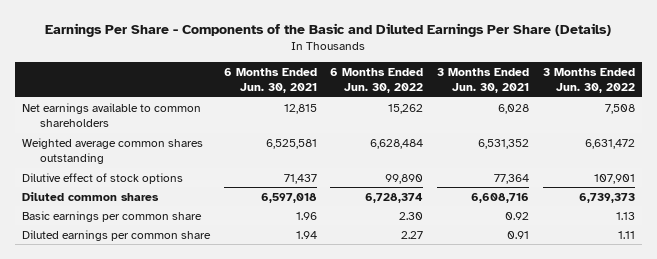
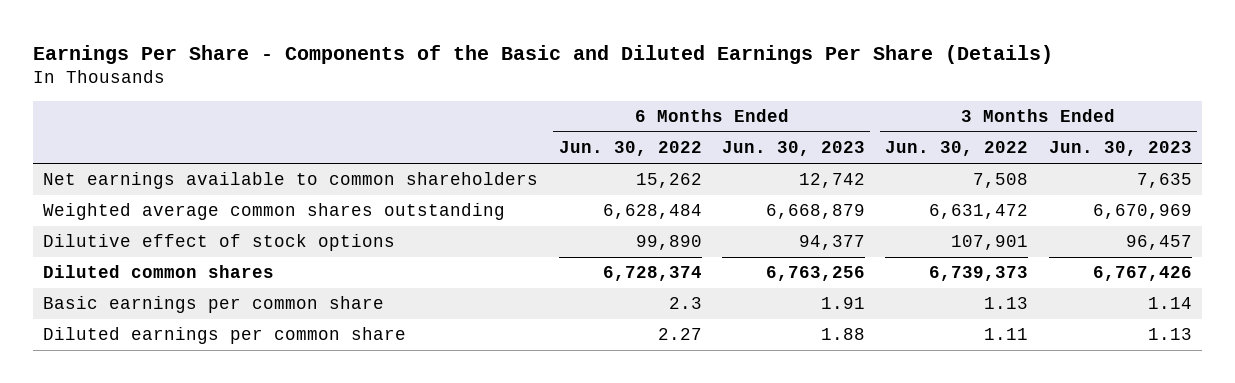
[223,67,317,94] 6 Months Ended Jun. 30, 2021 -> none
[437,67,530,94] 3 Months Ended Jun. 30, 2021 -> none
none -> [721,141,865,157] Jun. 30, 2023
none -> [1048,141,1192,157] Jun. 30, 2023
[399,211,424,220] 2.30 -> [668,297,702,310] 2.3

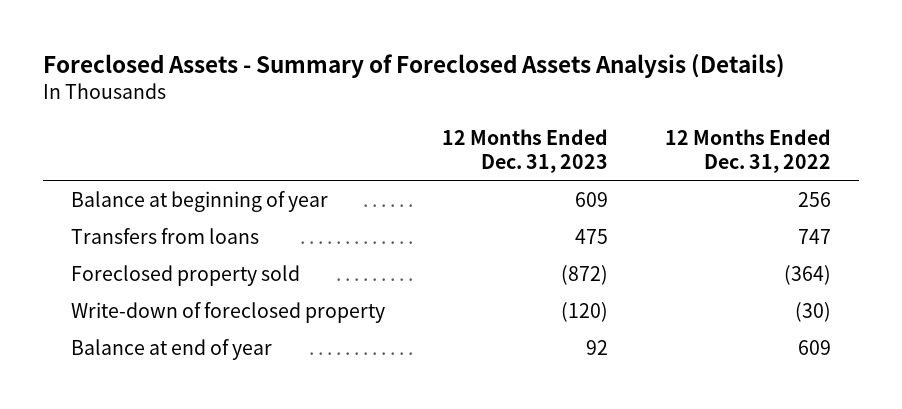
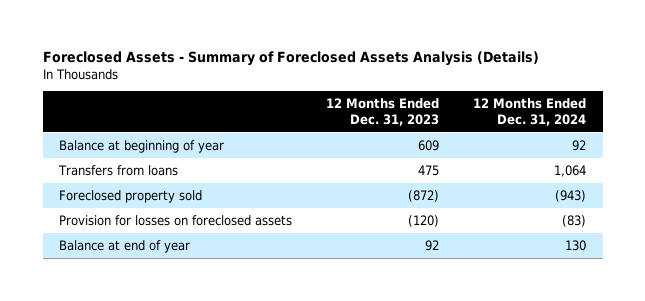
[664,128,831,173] 12 Months Ended Dec. 31, 2022 -> none
none -> [472,98,586,126] 12 Months Ended Dec. 31, 2024
[71,301,386,323] Write-down of foreclosed property -> none
none -> [59,215,293,227] Provision for losses on foreclosed assets

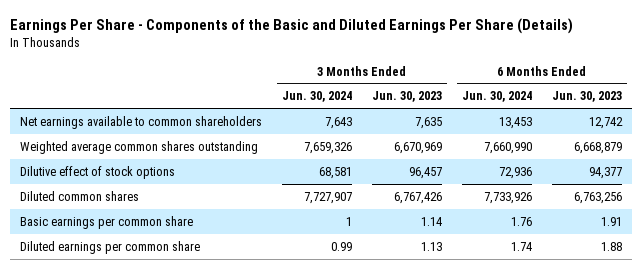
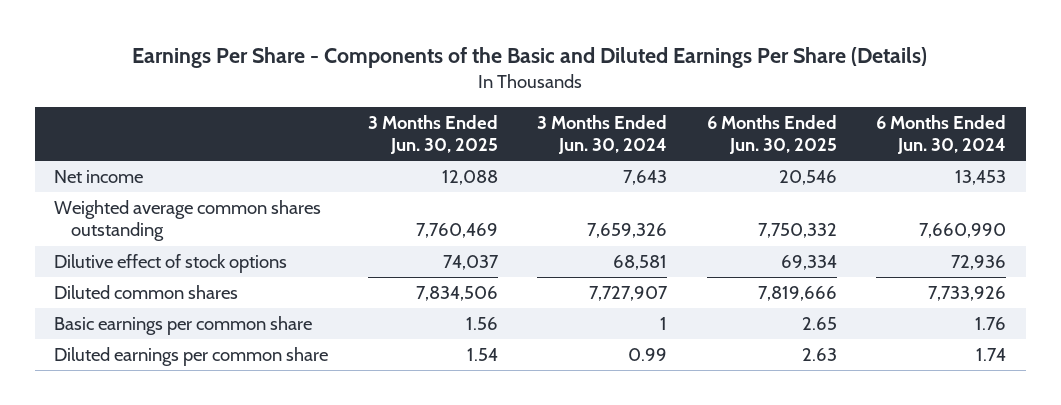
[371,91,442,103] Jun. 30, 2023 -> none
[551,91,622,103] Jun. 30, 2023 -> none
none -> [367,114,498,155] 3 Months Ended Jun. 30, 2025
none -> [706,114,837,155] 6 Months Ended Jun. 30, 2025
[20,115,263,129] Net earnings available to common shareholders -> [54,170,144,184] Net income

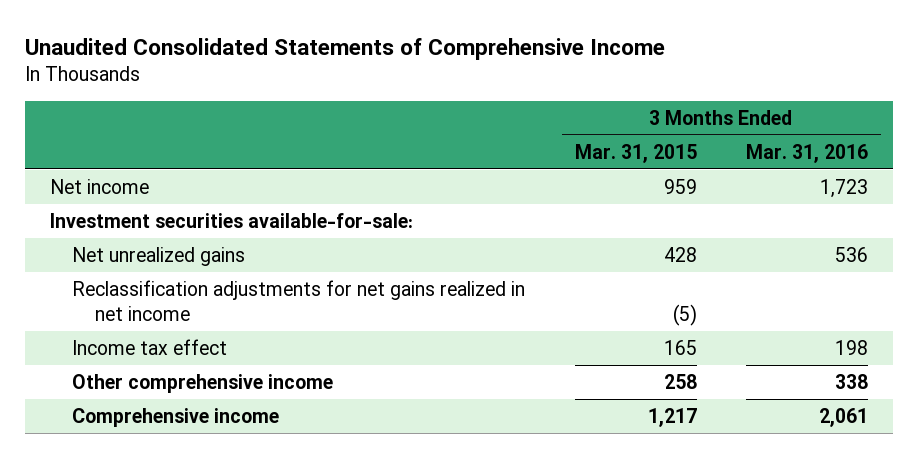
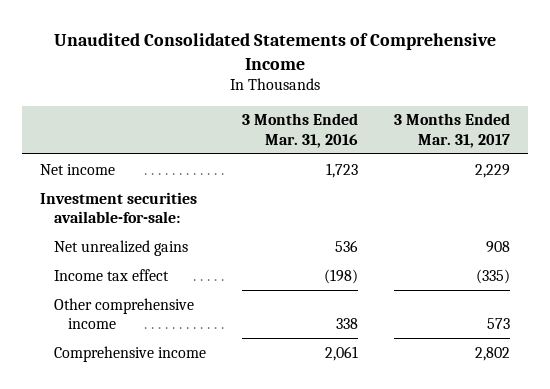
[574,143,697,163] Mar. 31, 2015 -> none
none -> [393,113,510,148] 3 Months Ended Mar. 31, 2017
[72,279,526,321] Reclassification adjustments for net gains realized in net income -> none
[835,339,869,355] 198 -> [323,268,358,284] (198)

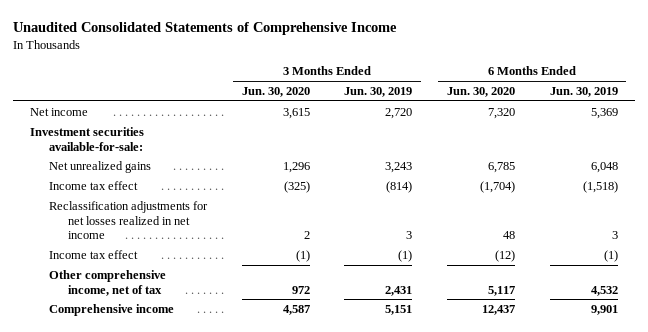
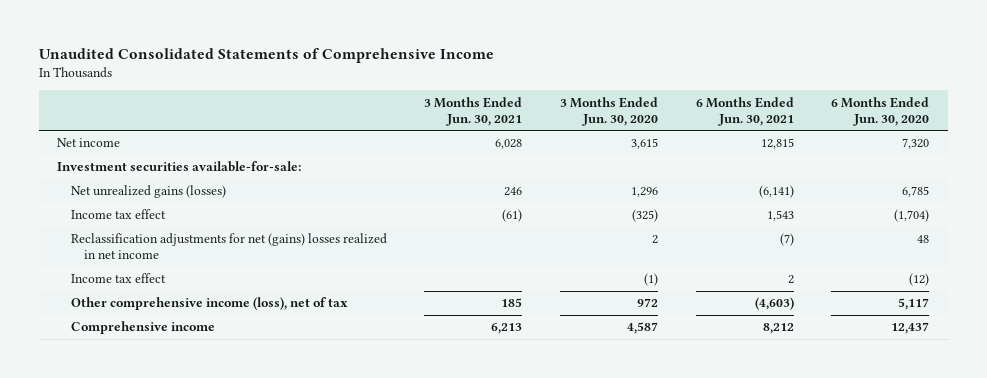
[344,86,413,97] Jun. 30, 2019 -> none
[549,86,618,97] Jun. 30, 2019 -> none
none -> [424,96,523,126] 3 Months Ended Jun. 30, 2021
none -> [695,96,794,126] 6 Months Ended Jun. 30, 2021
[49,160,152,173] Net unrealized gains -> [70,185,226,199] Net unrealized gains (losses)
[49,200,209,240] Reclassification adjustments for net losses realized in net income -> [70,233,387,260] Reclassification adjustments for net (gains) losses realized in net income
[49,269,167,296] Other comprehensive income, net of tax -> [70,297,348,311] Other comprehensive income (loss), net of tax

